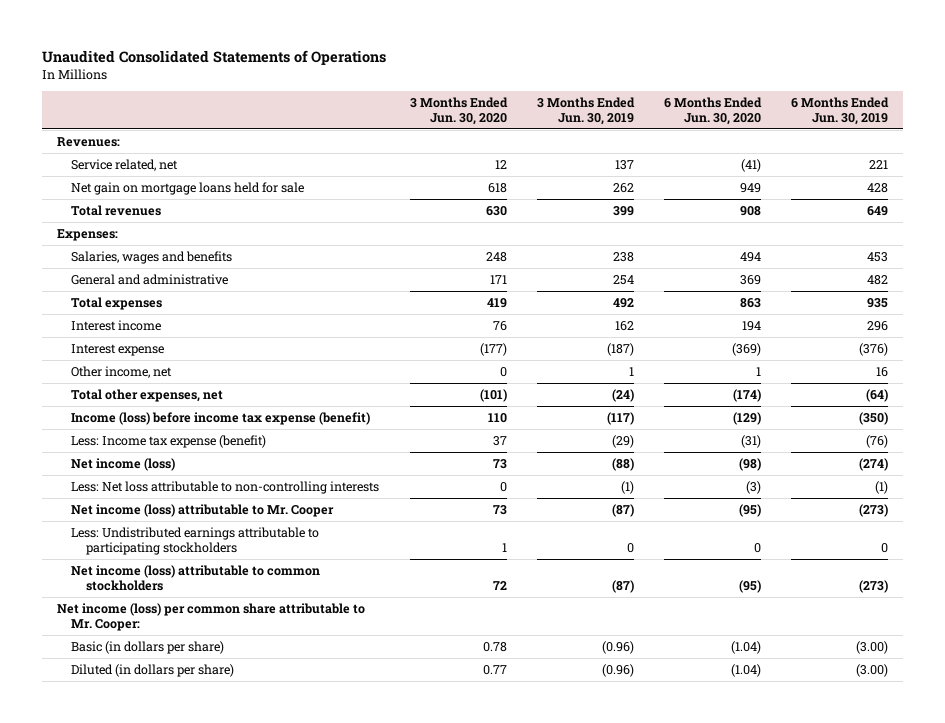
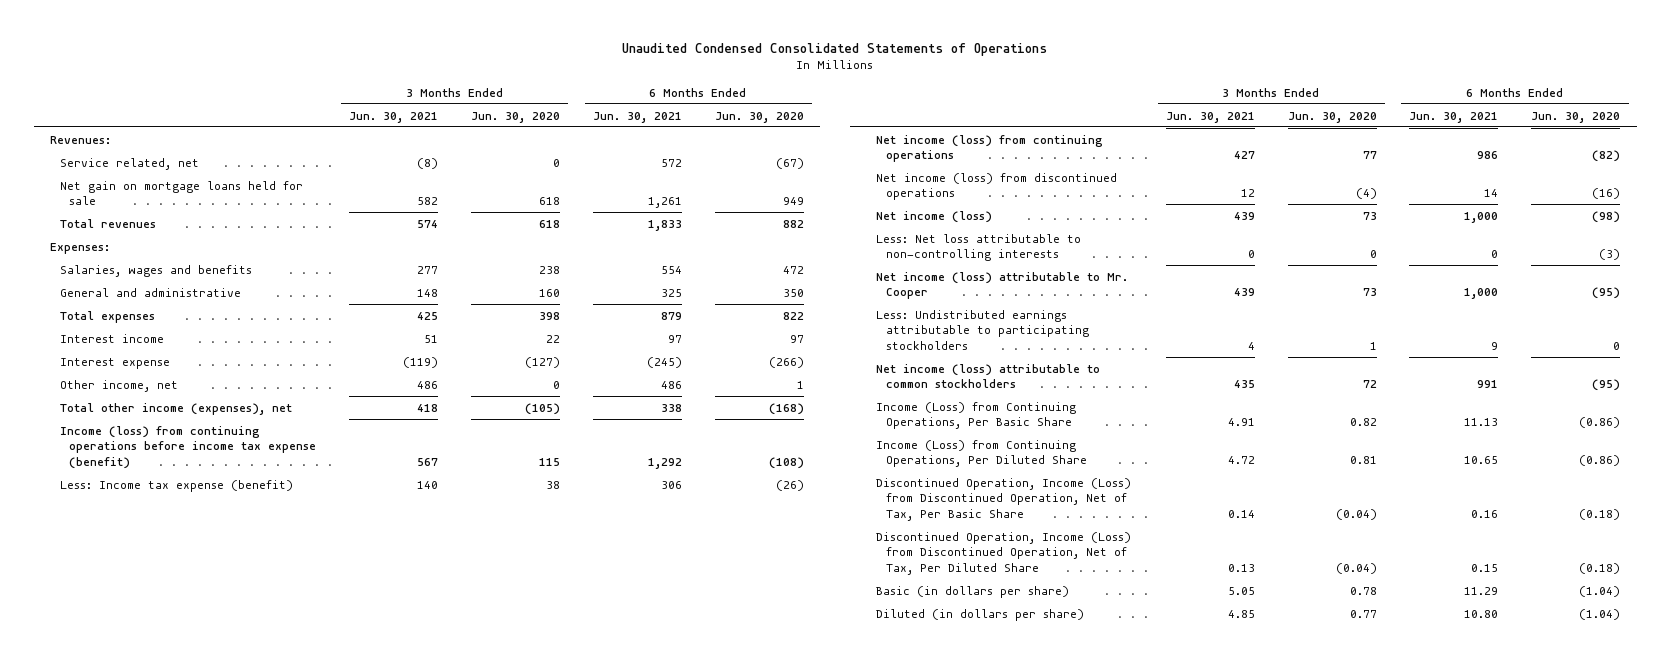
[42,49,387,65] Unaudited Consolidated Statements of Operations -> [622,42,1048,56] Unaudited Condensed Consolidated Statements of Operations
[536,96,635,125] 3 Months Ended Jun. 30, 2019 -> none
[791,96,890,125] 6 Months Ended Jun. 30, 2019 -> none
none -> [349,111,439,123] Jun. 30, 2021
none -> [592,111,682,123] Jun. 30, 2021
[494,159,507,169] 12 -> [553,158,561,167] 0
[740,158,761,172] (41) -> [775,157,804,169] (67)
[485,205,507,216] 630 -> [539,219,561,228] 618
[739,205,761,216] 908 -> [782,219,804,228] 882
[485,251,507,262] 248 -> [539,265,561,274] 238
[739,251,761,262] 494 -> [782,265,804,274] 472
[489,274,507,284] 171 -> [539,288,561,297] 160
[739,274,761,285] 369 -> [782,288,804,297] 350
[486,297,507,308] 419 -> [539,311,561,320] 398
[739,297,761,308] 863 -> [782,311,804,320] 822
[492,320,507,331] 76 -> [546,334,561,343] 22
[741,320,761,331] 194 -> [789,334,804,343] 97
[479,342,507,356] (177) -> [525,356,561,368] (127)
[731,342,761,356] (369) -> [768,356,804,368] (266)
[71,388,224,402] Total other expenses, net -> [59,402,292,415] Total other income (expenses), net
[479,388,507,402] (101) -> [525,402,561,415] (105)
[732,388,761,402] (174) -> [768,402,804,415] (168)
[71,411,371,425] Income (loss) before income tax expense (benefit) -> [59,425,317,469] Income (loss) from continuing operations before income tax expense (benefit)
[487,412,507,423] 110 -> [539,457,561,466] 115
[732,411,761,425] (129) -> [768,456,804,469] (108)
[492,435,507,446] 37 -> [546,480,561,489] 38
[740,434,761,448] (31) -> [775,479,804,491] (26)
none -> [876,134,1104,163] Net income (loss) from continuing operations
none -> [876,172,1118,201] Net income (loss) from discontinued operations
[57,602,366,631] Net income (loss) per common share attributable to Mr. Cooper: -> none
none -> [876,401,1077,430] Income (Loss) from Continuing Operations, Per Basic Share
none -> [876,439,1087,468] Income (Loss) from Continuing Operations, Per Diluted Share
none -> [876,477,1132,521] Discontinued Operation, Income (Loss) from Discontinued Operation, Net of Tax, Per Basic Share
none -> [876,531,1132,575] Discontinued Operation, Income (Loss) from Discontinued Operation, Net of Tax, Per Diluted Share

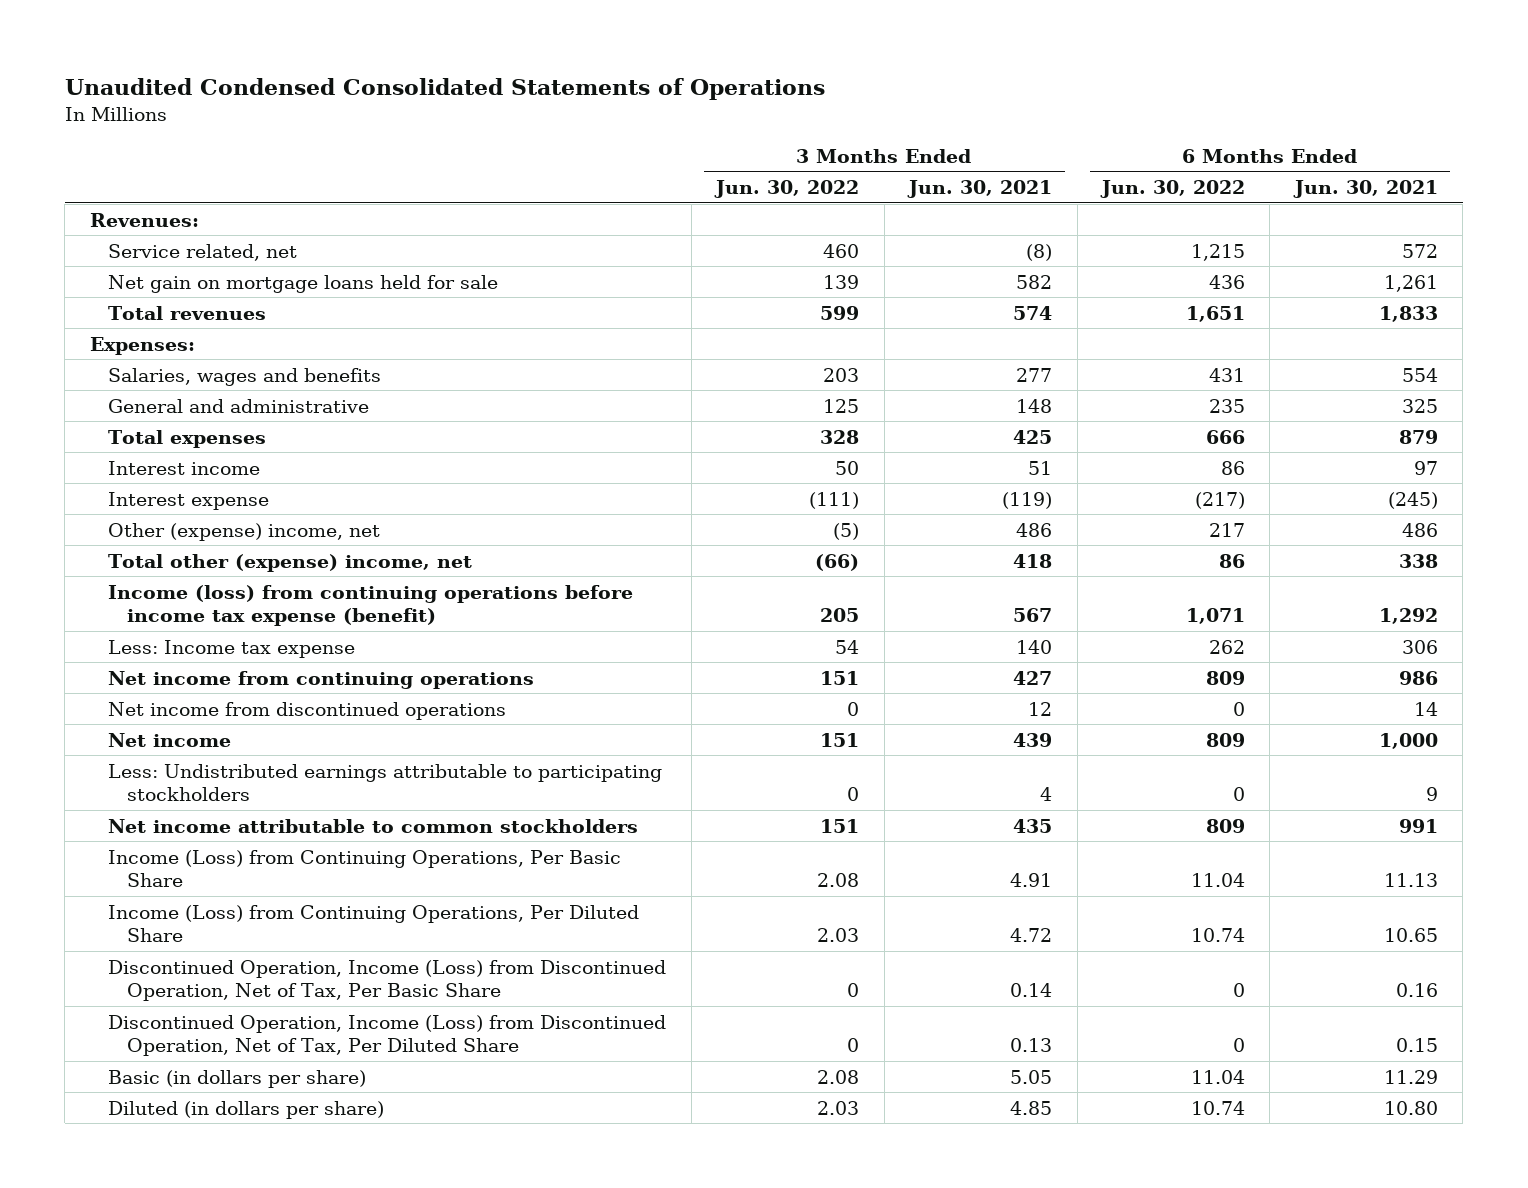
[471,111,561,123] Jun. 30, 2020 -> none
[714,111,804,123] Jun. 30, 2020 -> none
none -> [714,179,860,198] Jun. 30, 2022
none -> [1100,179,1246,198] Jun. 30, 2022
[59,379,178,392] Other income, net -> [108,522,381,541] Other (expense) income, net
[59,402,292,415] Total other income (expenses), net -> [108,553,473,572] Total other (expense) income, net
[876,233,1082,262] Less: Net loss attributable to non-controlling interests -> none
[876,271,1129,300] Net income (loss) attributable to Mr. Cooper -> none
[59,479,293,492] Less: Income tax expense (benefit) -> [108,639,356,658] Less: Income tax expense
[876,134,1104,163] Net income (loss) from continuing operations -> [108,670,535,689] Net income from continuing operations
[876,172,1118,201] Net income (loss) from discontinued operations -> [108,701,507,720] Net income from discontinued operations
[876,210,993,223] Net income (loss) -> [108,732,232,747] Net income
[876,363,1101,389] Net income (loss) attributable to common stockholders -> [108,818,639,833] Net income attributable to common stockholders

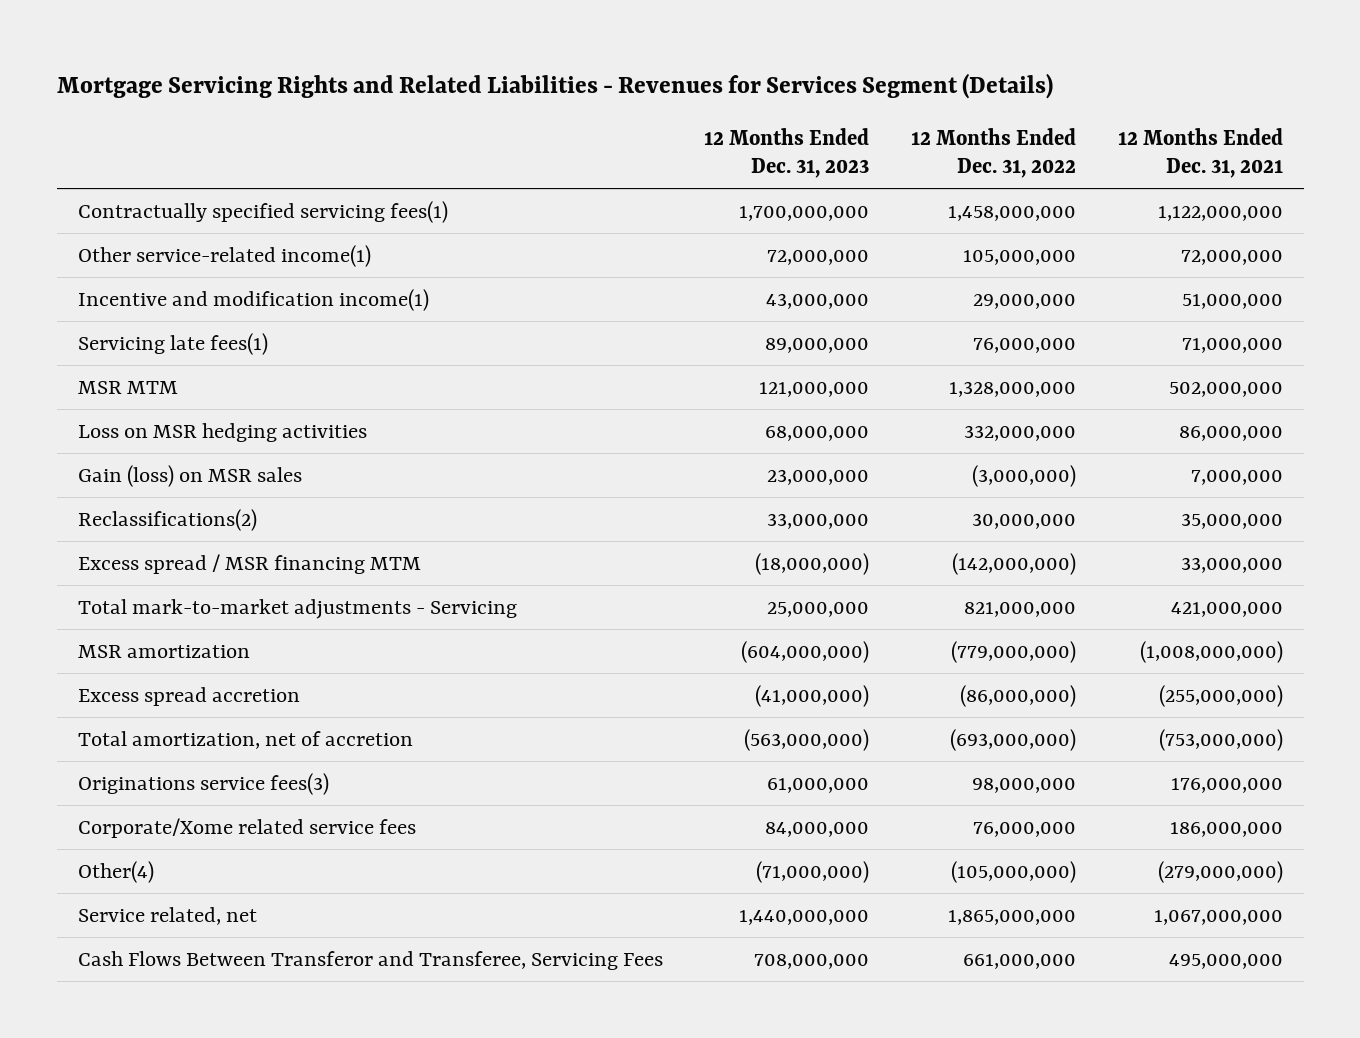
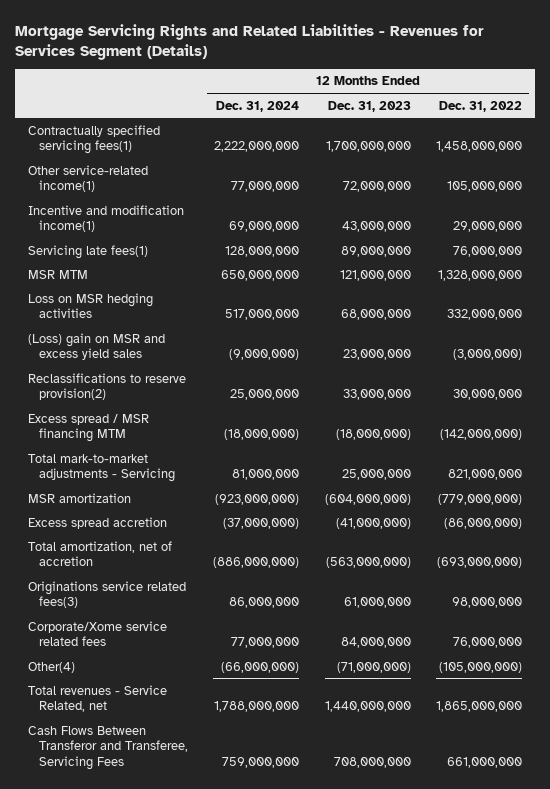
[1117,128,1283,178] 12 Months Ended Dec. 31, 2021 -> none
none -> [216,100,300,112] Dec. 31, 2024
[77,464,302,487] Gain (loss) on MSR sales -> [28,332,166,361] (Loss) gain on MSR and excess yield sales
[77,508,257,531] Reclassifications(2) -> [28,372,187,401] Reclassifications to reserve provision(2)
[77,772,329,795] Originations service fees(3) -> [28,580,187,609] Originations service related fees(3)
[77,817,416,838] Corporate/Xome related service fees -> [28,620,168,647] Corporate/Xome service related fees
[77,906,257,925] Service related, net -> [28,684,168,713] Total revenues - Service Related, net

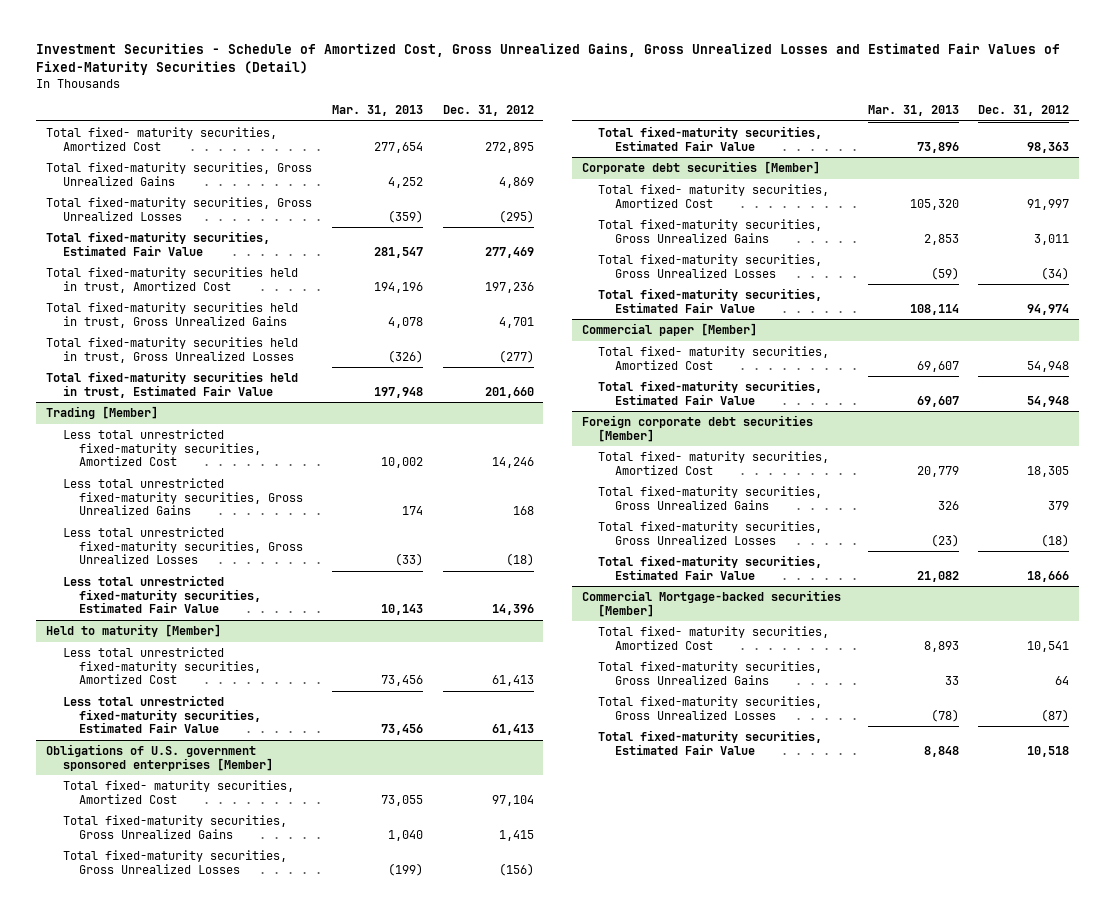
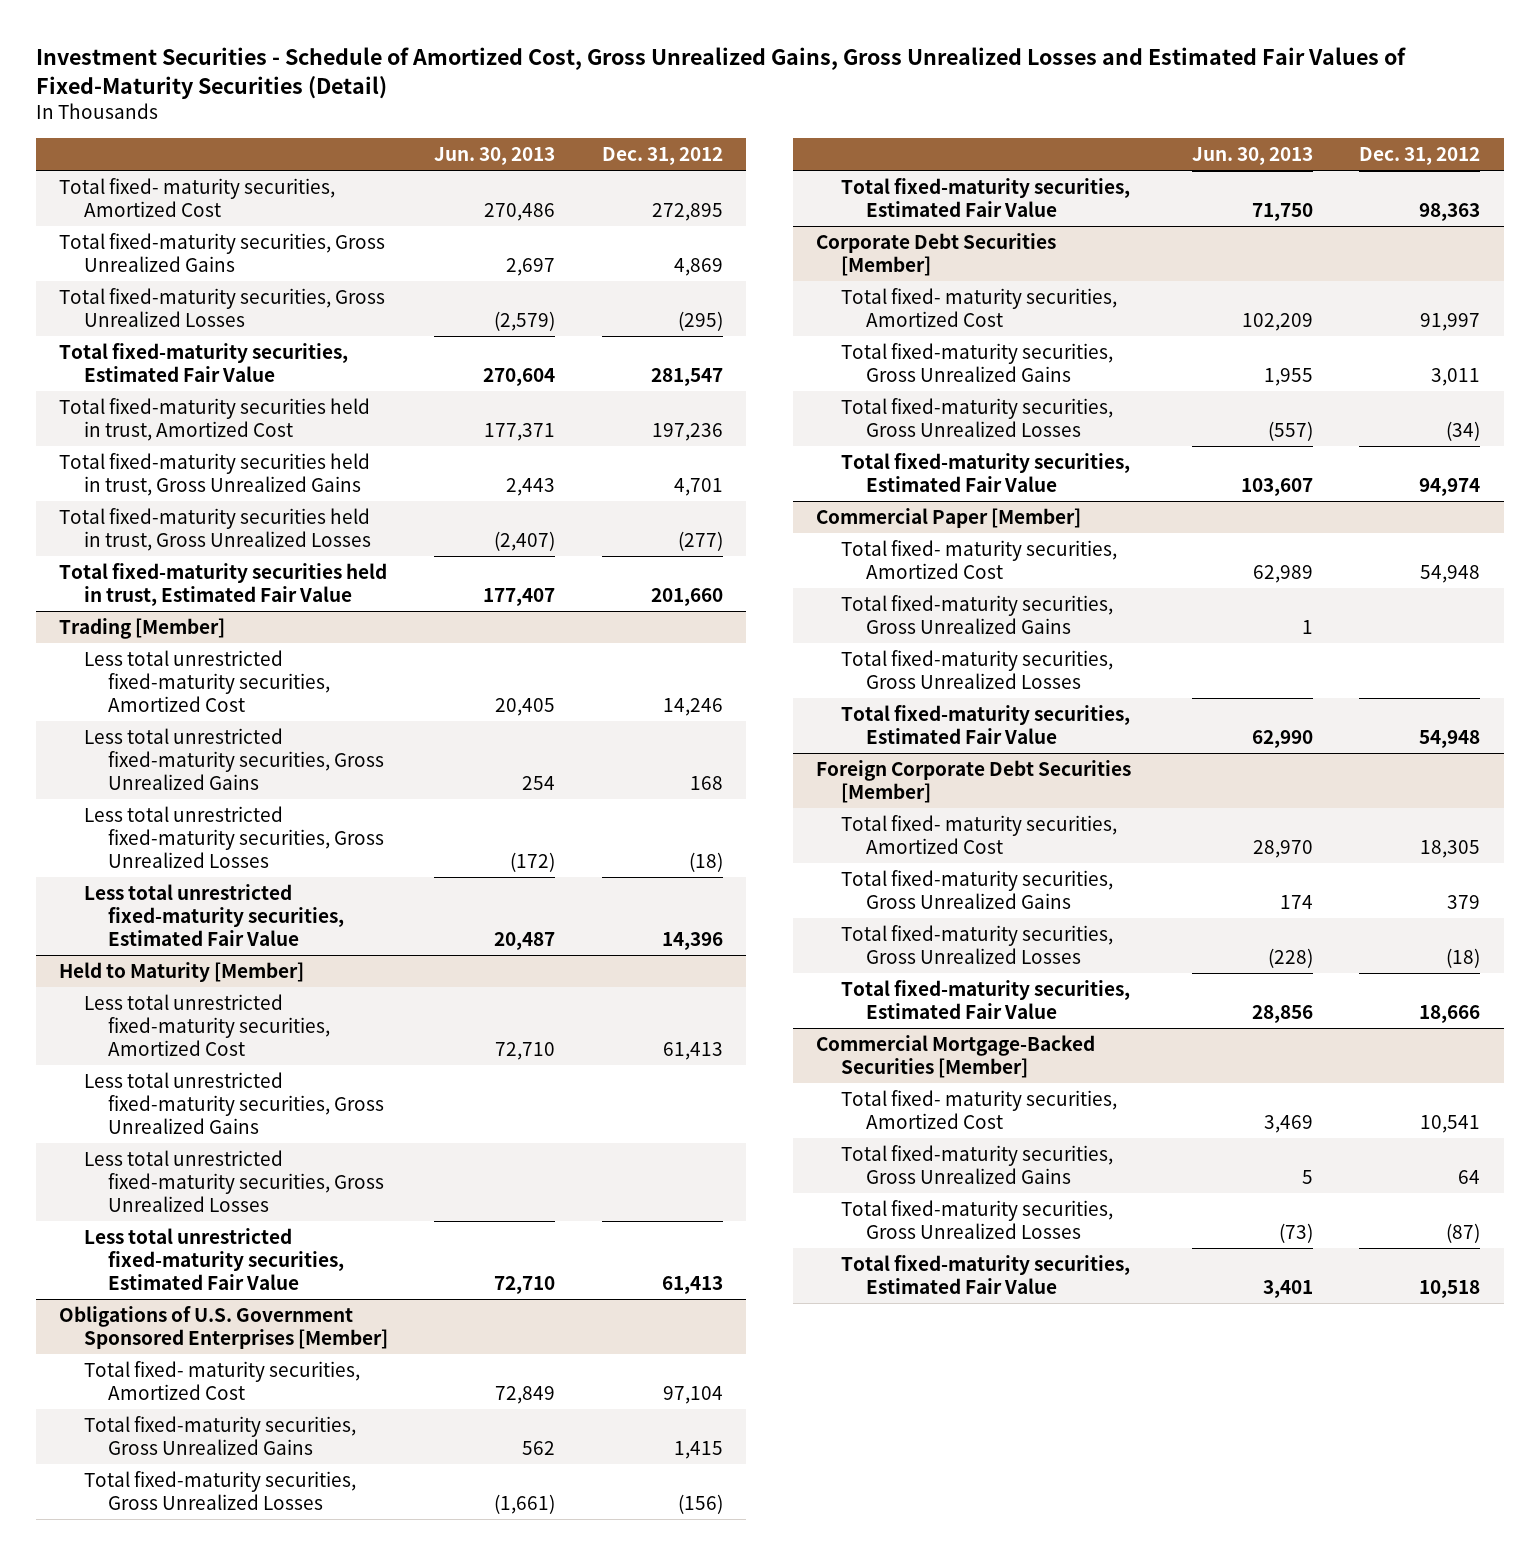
[331,105,423,117] Mar. 31, 2013 -> none
none -> [434,147,556,166] Jun. 30, 2013
[484,246,534,258] 277,469 -> [650,367,723,386] 281,547
[46,624,222,638] Held to maturity [Member] -> [58,961,304,982] Held to Maturity [Member]
none -> [83,1071,385,1134] Less total unrestricted fixed-maturity securities, Gross Unrealized Gains
none -> [83,1149,385,1212] Less total unrestricted fixed-maturity securities, Gross Unrealized Losses
[46,744,273,771] Obligations of U.S. government sponsored enterprises [Member] -> [58,1305,388,1349] Obligations of U.S. Government Sponsored Enterprises [Member]
[582,161,821,175] Corporate debt securities [Member] -> [816,232,1057,276] Corporate Debt Securities [Member]
[582,323,758,337] Commercial paper [Member] -> [816,507,1082,528] Commercial Paper [Member]
none -> [841,594,1114,634] Total fixed-maturity securities, Gross Unrealized Gains
none -> [841,649,1114,689] Total fixed-maturity securities, Gross Unrealized Losses
[582,415,814,442] Foreign corporate debt securities [Member] -> [816,759,1132,803] Foreign Corporate Debt Securities [Member]
[582,590,842,617] Commercial Mortgage-backed securities [Member] -> [816,1034,1096,1078] Commercial Mortgage-Backed Securities [Member]

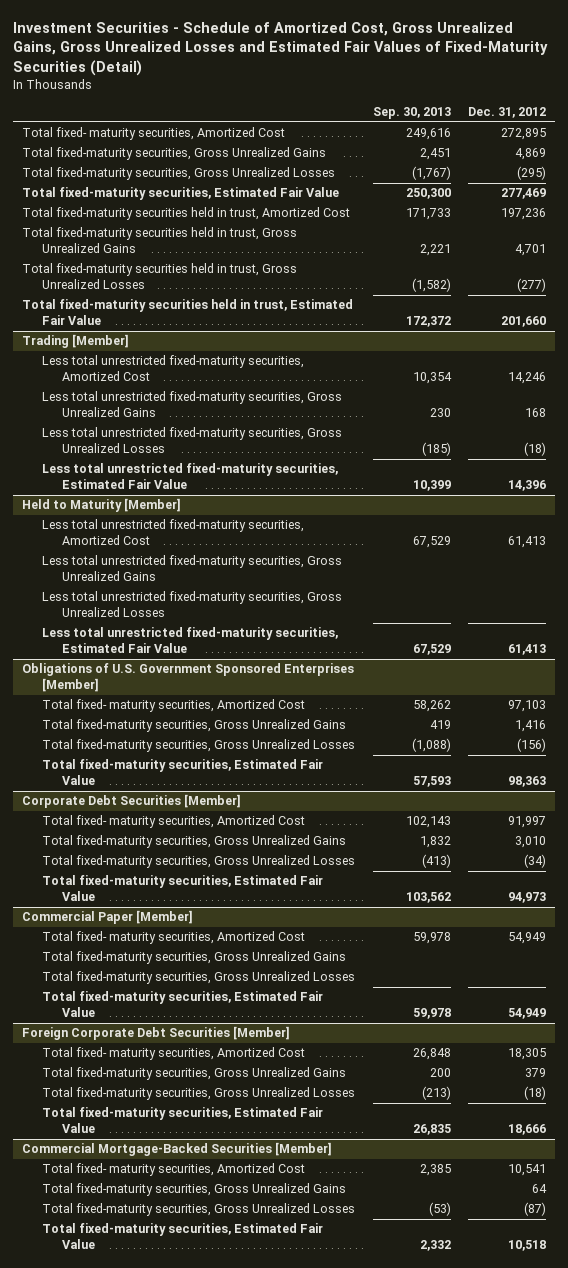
[434,147,556,166] Jun. 30, 2013 -> none
none -> [372,107,451,120] Sep. 30, 2013
[650,367,723,386] 281,547 -> [501,188,547,200] 277,469
[662,1385,723,1404] 97,104 -> [508,700,547,713] 97,103
[673,1440,723,1459] 1,415 -> [515,720,547,733] 1,416
[1431,367,1481,386] 3,011 -> [515,836,547,849] 3,010
[1419,477,1481,496] 94,974 -> [508,892,547,904] 94,973
[1420,564,1481,583] 54,948 -> [508,932,547,945] 54,949
[1419,729,1481,748] 54,948 -> [508,1008,547,1020] 54,949

